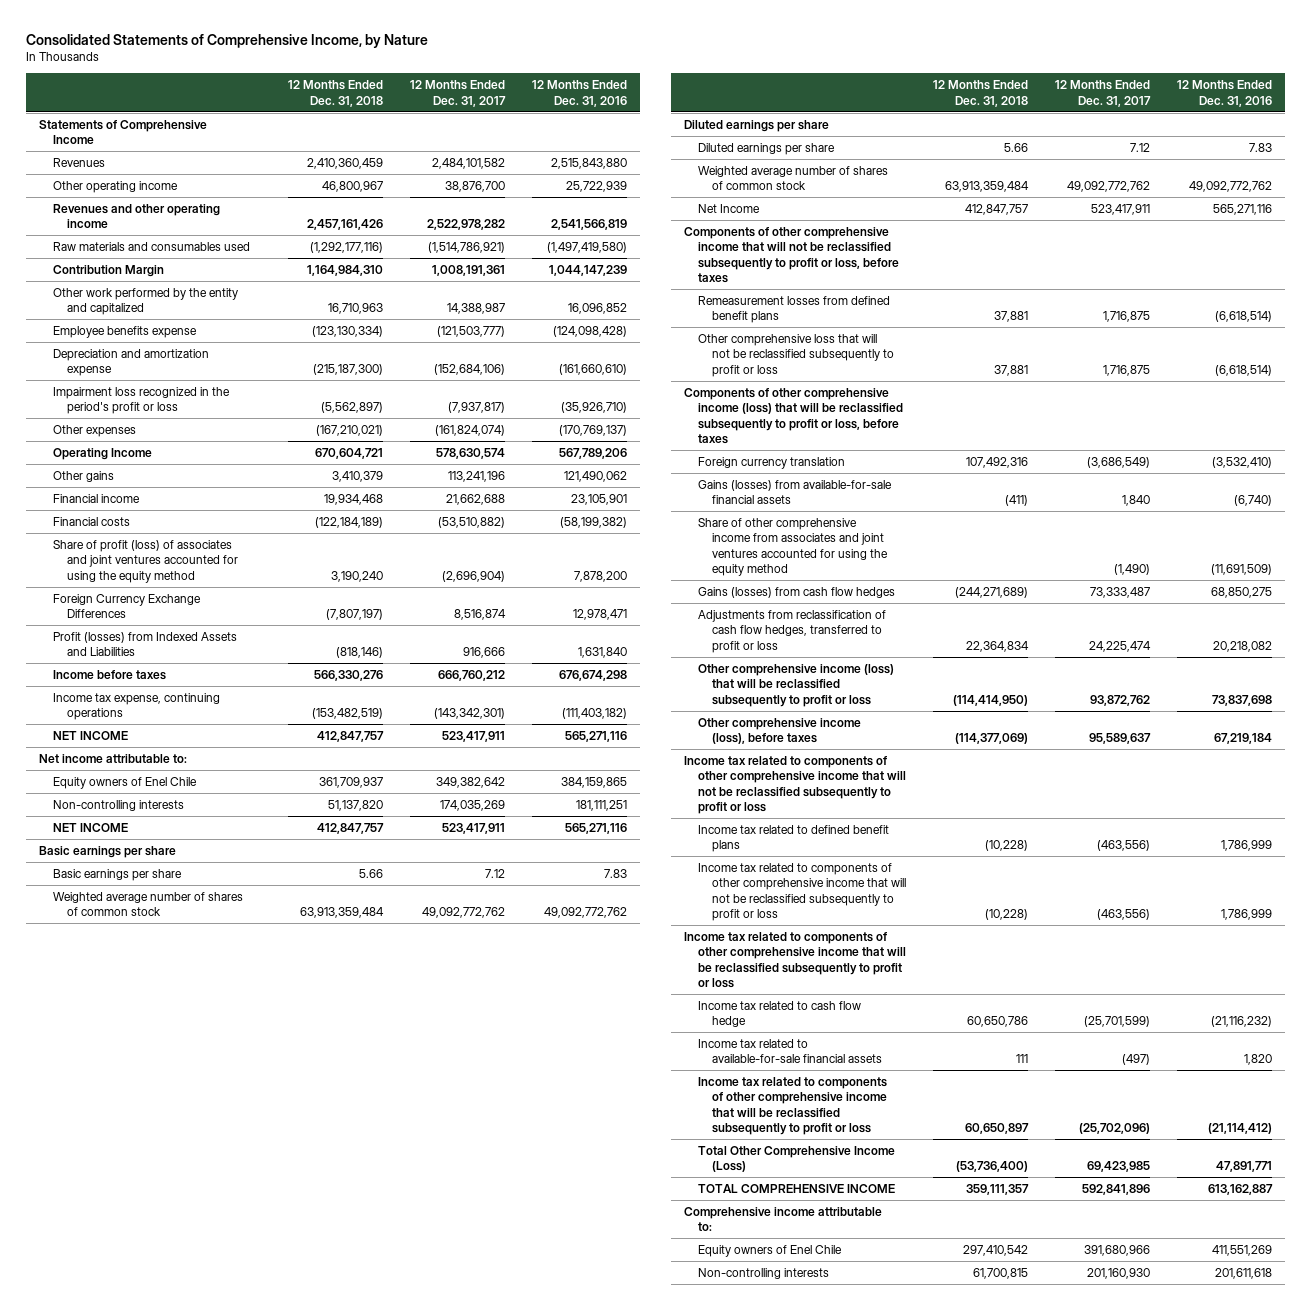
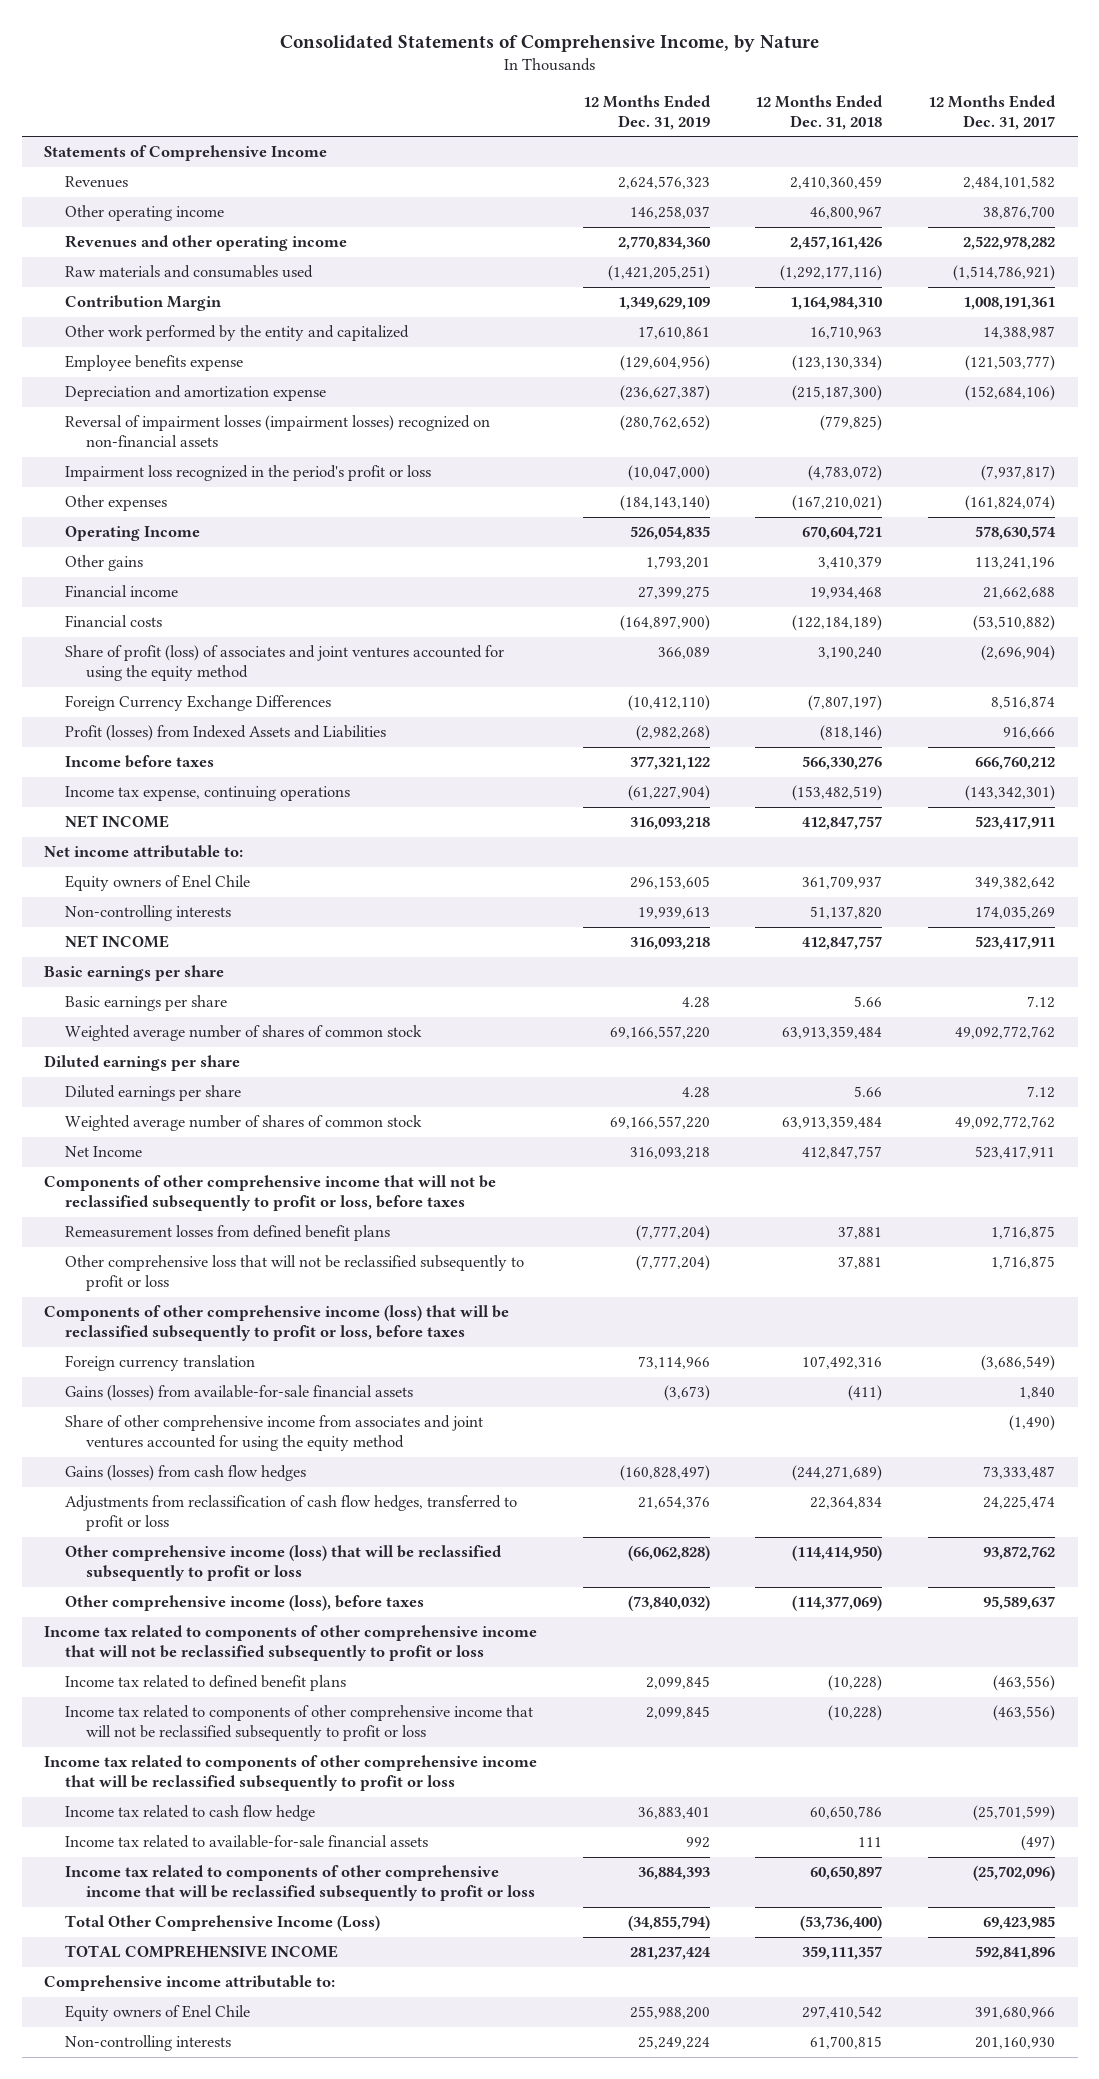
[531,80,627,107] 12 Months Ended Dec. 31, 2016 -> none
none -> [582,95,711,130] 12 Months Ended Dec. 31, 2019
none -> [65,415,491,448] Reversal of impairment losses (impairment losses) recognized on non-financial assets
[321,402,384,414] (5,562,897) -> [808,465,883,482] (4,783,072)

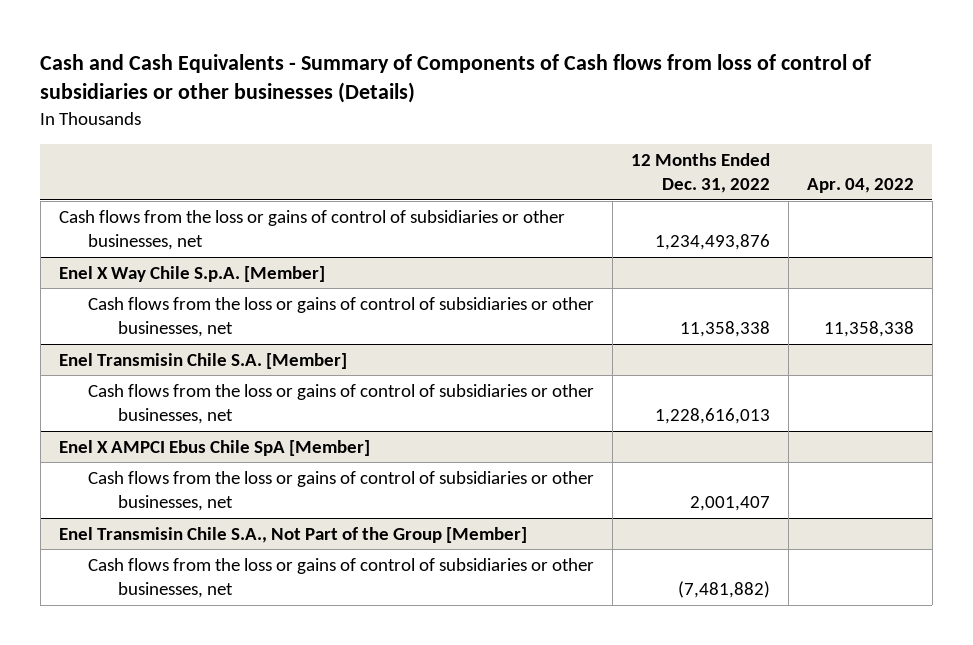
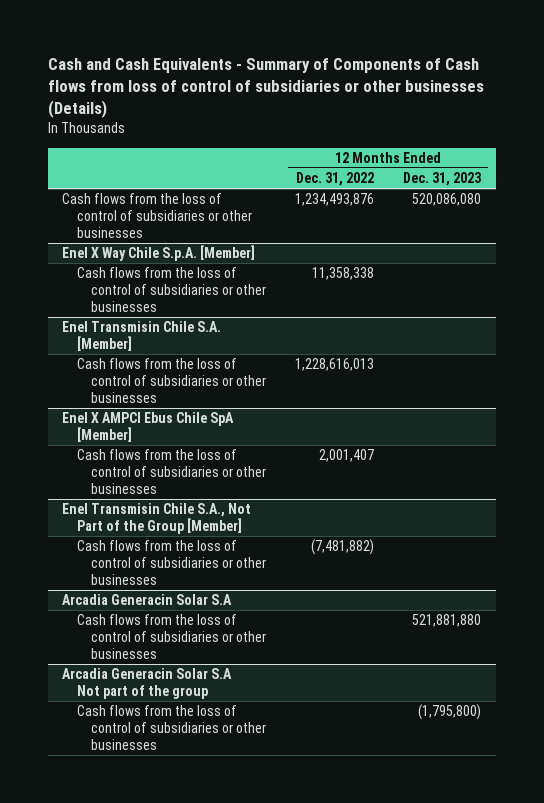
[806,178,914,194] Apr. 04, 2022 -> none
none -> [403,172,482,187] Dec. 31, 2023
[58,209,565,251] Cash flows from the loss or gains of control of subsidiaries or other businesses, net -> [62,193,252,238] Cash flows from the loss of control of subsidiaries or other businesses
[88,296,595,338] Cash flows from the loss or gains of control of subsidiaries or other businesses, net -> [76,267,266,312] Cash flows from the loss of control of subsidiaries or other businesses
[88,383,595,425] Cash flows from the loss or gains of control of subsidiaries or other businesses, net -> [76,358,266,403] Cash flows from the loss of control of subsidiaries or other businesses
[88,470,595,512] Cash flows from the loss or gains of control of subsidiaries or other businesses, net -> [76,449,266,494] Cash flows from the loss of control of subsidiaries or other businesses
[88,557,595,599] Cash flows from the loss or gains of control of subsidiaries or other businesses, net -> [76,540,266,585] Cash flows from the loss of control of subsidiaries or other businesses
none -> [62,594,233,606] Arcadia Generacin Solar S.A
none -> [76,614,266,659] Cash flows from the loss of control of subsidiaries or other businesses
none -> [62,668,233,699] Arcadia Generacin Solar S.A Not part of the group
none -> [76,705,266,750] Cash flows from the loss of control of subsidiaries or other businesses

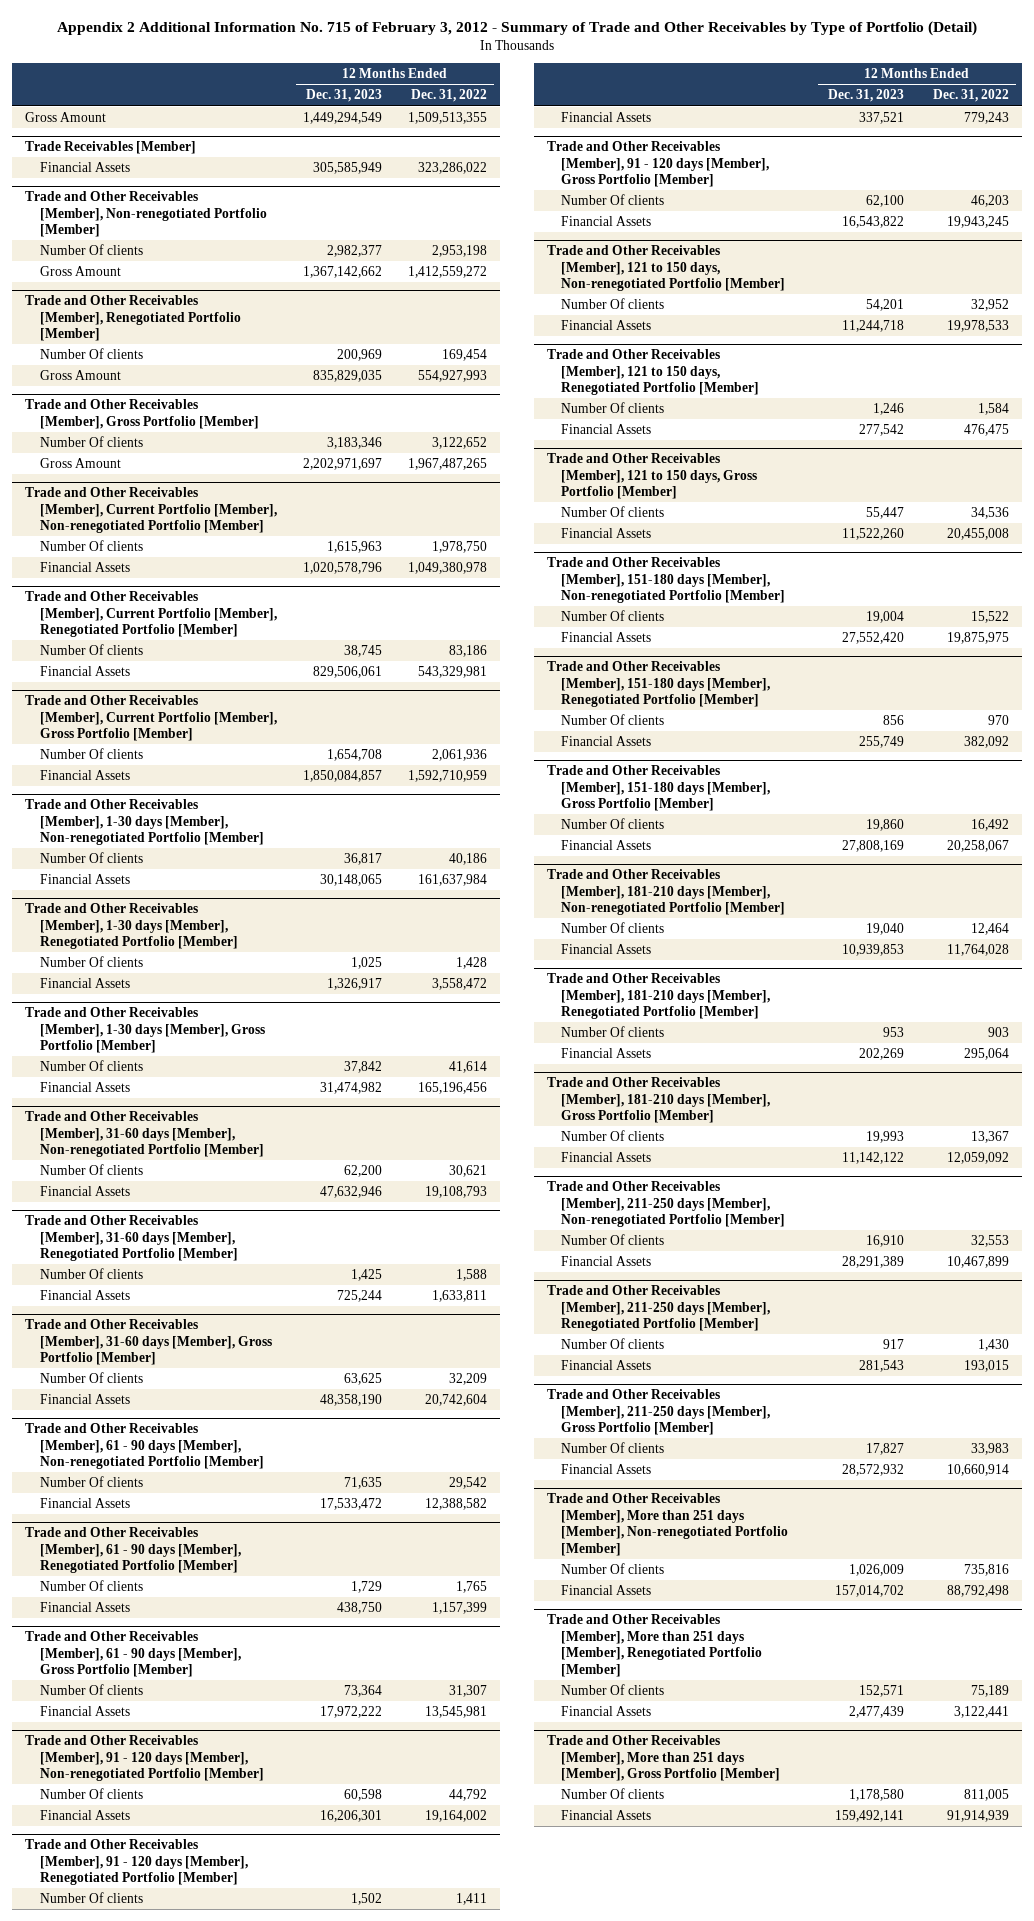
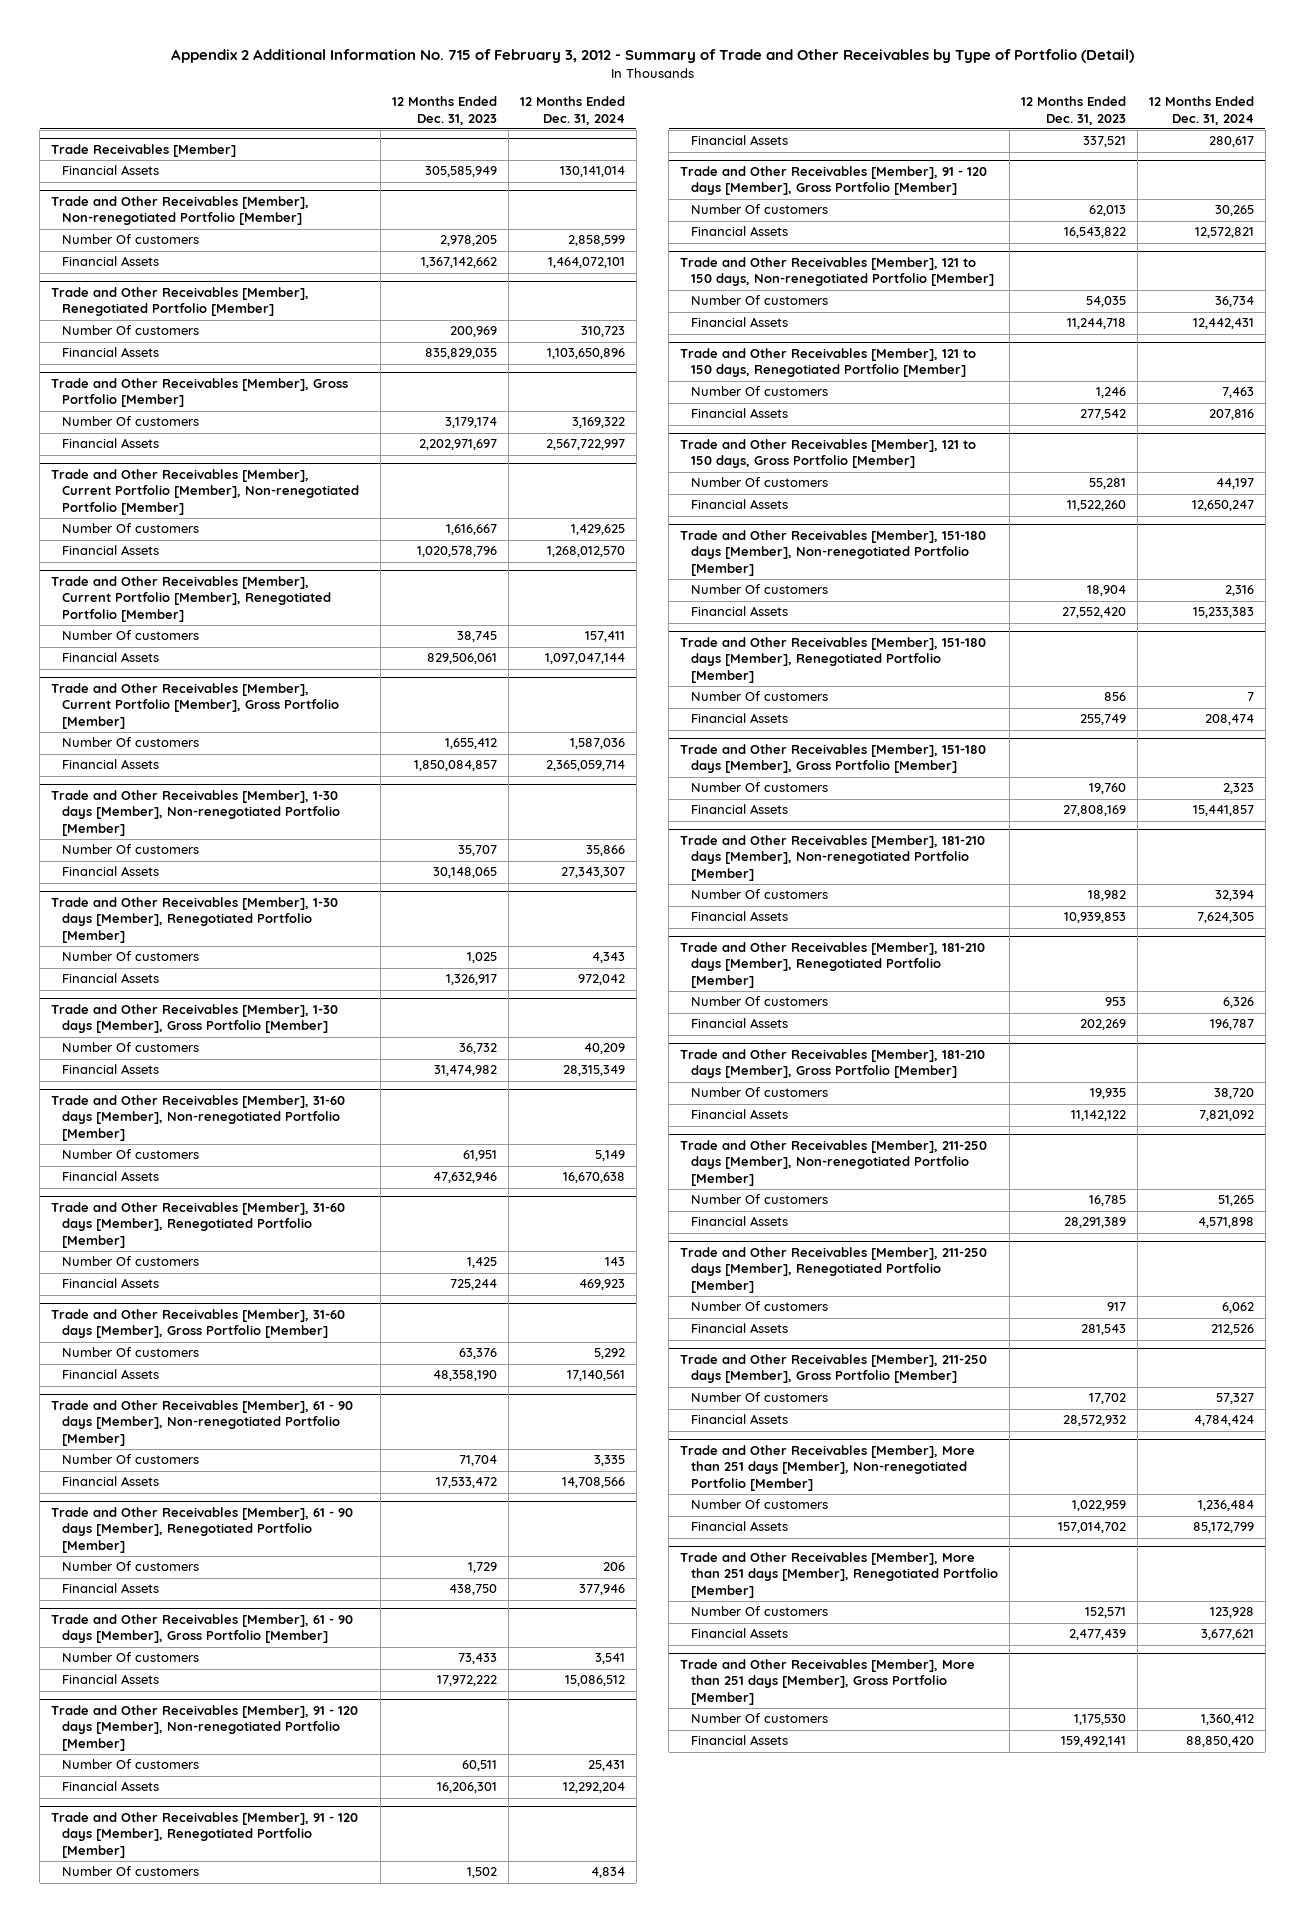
[411,89,488,103] Dec. 31, 2022 -> none
none -> [519,96,625,125] 12 Months Ended Dec. 31, 2024
[24,111,106,122] Gross Amount -> none
[39,243,143,255] Number Of clients -> [62,234,200,245] Number Of customers
[326,244,382,257] 2,982,377 -> [440,235,498,247] 2,978,205
[39,265,121,276] Gross Amount -> [62,256,160,267] Financial Assets
[39,347,143,359] Number Of clients -> [62,325,200,336] Number Of customers
[39,369,121,380] Gross Amount -> [62,347,160,358] Financial Assets
[39,435,143,447] Number Of clients -> [62,416,200,427] Number Of customers
[326,436,382,449] 3,183,346 -> [445,417,498,429] 3,179,174
[39,457,121,468] Gross Amount -> [62,438,160,449] Financial Assets
[39,539,143,551] Number Of clients -> [62,523,200,534] Number Of customers
[326,540,382,553] 1,615,963 -> [446,524,498,536] 1,616,667
[39,643,143,655] Number Of clients -> [62,630,200,641] Number Of customers
[39,747,143,759] Number Of clients -> [62,737,200,748] Number Of customers
[326,748,382,761] 1,654,708 -> [445,738,498,750] 1,655,412
[39,851,143,863] Number Of clients -> [62,844,200,855] Number Of customers
[343,852,382,865] 36,817 -> [458,845,498,857] 35,707
[39,955,143,967] Number Of clients -> [62,951,200,962] Number Of customers
[39,1059,143,1071] Number Of clients -> [62,1042,200,1053] Number Of customers
[343,1060,382,1073] 37,842 -> [459,1043,498,1055] 36,732
[39,1163,143,1175] Number Of clients -> [62,1149,200,1160] Number Of customers
[343,1164,382,1177] 62,200 -> [463,1150,498,1162] 61,951
[39,1267,143,1279] Number Of clients -> [62,1256,200,1267] Number Of customers
[39,1371,143,1383] Number Of clients -> [62,1347,200,1358] Number Of customers
[343,1372,382,1385] 63,625 -> [459,1348,498,1360] 63,376
[39,1475,143,1487] Number Of clients -> [62,1454,200,1465] Number Of customers
[343,1476,382,1489] 71,635 -> [459,1455,498,1467] 71,704
[39,1579,143,1591] Number Of clients -> [62,1561,200,1572] Number Of customers
[39,1683,143,1695] Number Of clients -> [62,1652,200,1663] Number Of customers
[343,1684,382,1697] 73,364 -> [458,1653,498,1665] 73,433
[39,1787,143,1799] Number Of clients -> [62,1759,200,1770] Number Of customers
[343,1788,382,1801] 60,598 -> [462,1760,498,1772] 60,511
[39,1891,143,1903] Number Of clients -> [62,1866,200,1877] Number Of customers
[561,193,665,205] Number Of clients -> [691,204,829,215] Number Of customers
[865,194,904,207] 62,100 -> [1089,205,1127,217] 62,013
[561,297,665,309] Number Of clients -> [691,295,829,306] Number Of customers
[865,298,904,311] 54,201 -> [1086,296,1127,308] 54,035
[561,401,665,413] Number Of clients -> [691,386,829,397] Number Of customers
[561,505,665,517] Number Of clients -> [691,477,829,488] Number Of customers
[865,506,904,519] 55,447 -> [1089,478,1127,490] 55,281
[561,609,665,621] Number Of clients -> [691,584,829,595] Number Of customers
[865,610,904,623] 19,004 -> [1087,585,1127,597] 18,904
[561,713,665,725] Number Of clients -> [691,691,829,702] Number Of customers
[561,817,665,829] Number Of clients -> [691,782,829,793] Number Of customers
[865,818,904,831] 19,860 -> [1089,783,1127,795] 19,760
[561,921,665,933] Number Of clients -> [691,889,829,900] Number Of customers
[865,922,904,935] 19,040 -> [1088,890,1127,902] 18,982
[561,1025,665,1037] Number Of clients -> [691,996,829,1007] Number Of customers
[561,1129,665,1141] Number Of clients -> [691,1087,829,1098] Number Of customers
[865,1130,904,1143] 19,993 -> [1090,1088,1127,1100] 19,935
[561,1233,665,1245] Number Of clients -> [691,1194,829,1205] Number Of customers
[865,1234,904,1247] 16,910 -> [1089,1195,1127,1207] 16,785
[561,1337,665,1349] Number Of clients -> [691,1301,829,1312] Number Of customers
[561,1441,665,1453] Number Of clients -> [691,1392,829,1403] Number Of customers
[865,1442,904,1455] 17,827 -> [1089,1393,1127,1405] 17,702
[561,1562,665,1574] Number Of clients -> [691,1499,829,1510] Number Of customers
[848,1563,904,1576] 1,026,009 -> [1072,1500,1127,1512] 1,022,959
[561,1683,665,1695] Number Of clients -> [691,1606,829,1617] Number Of customers
[561,1787,665,1799] Number Of clients -> [691,1713,829,1724] Number Of customers
[848,1788,904,1801] 1,178,580 -> [1074,1714,1127,1726] 1,175,530

